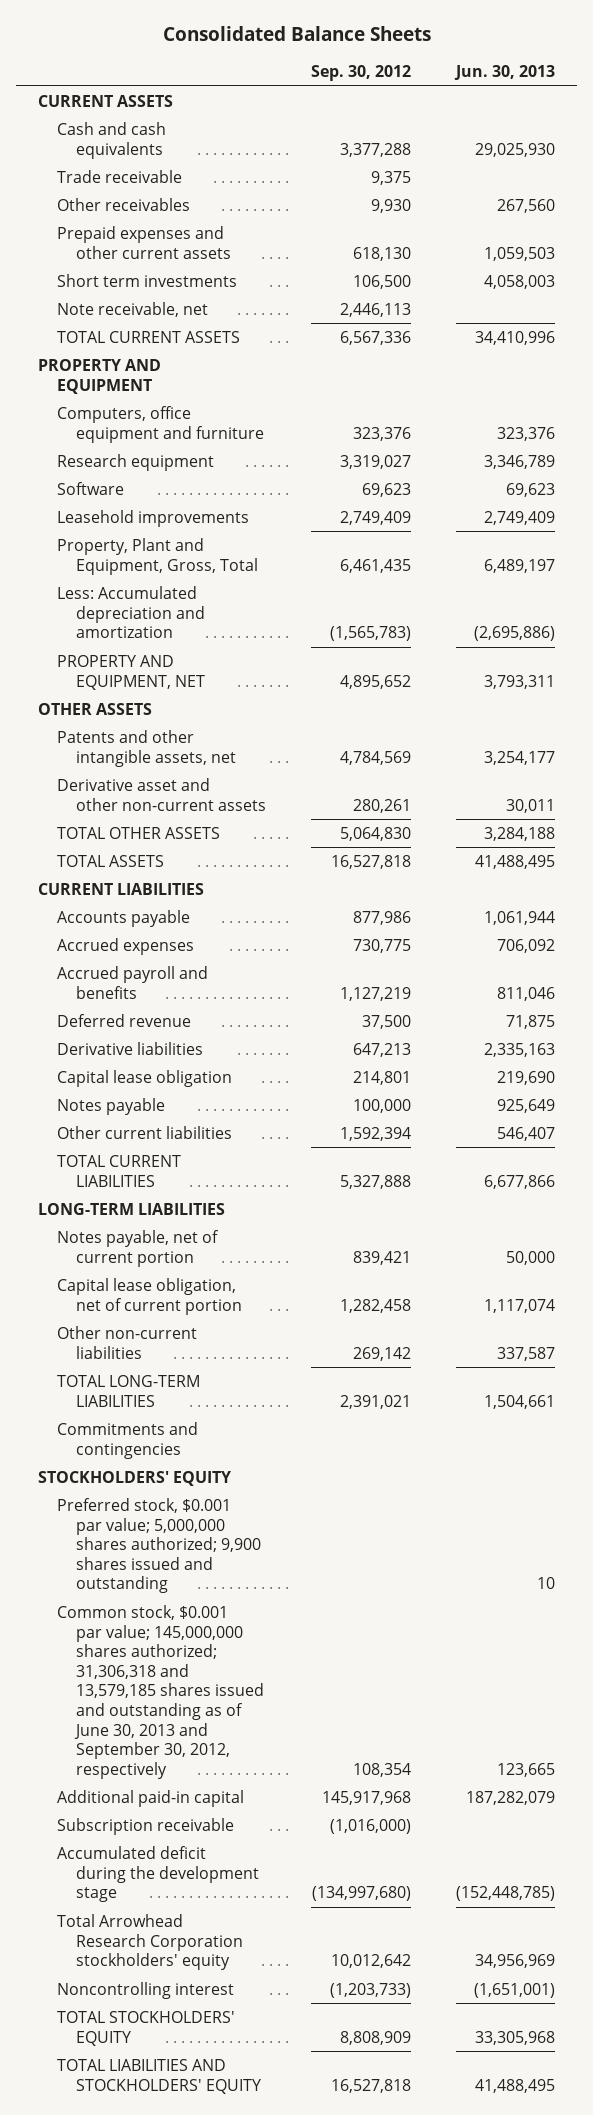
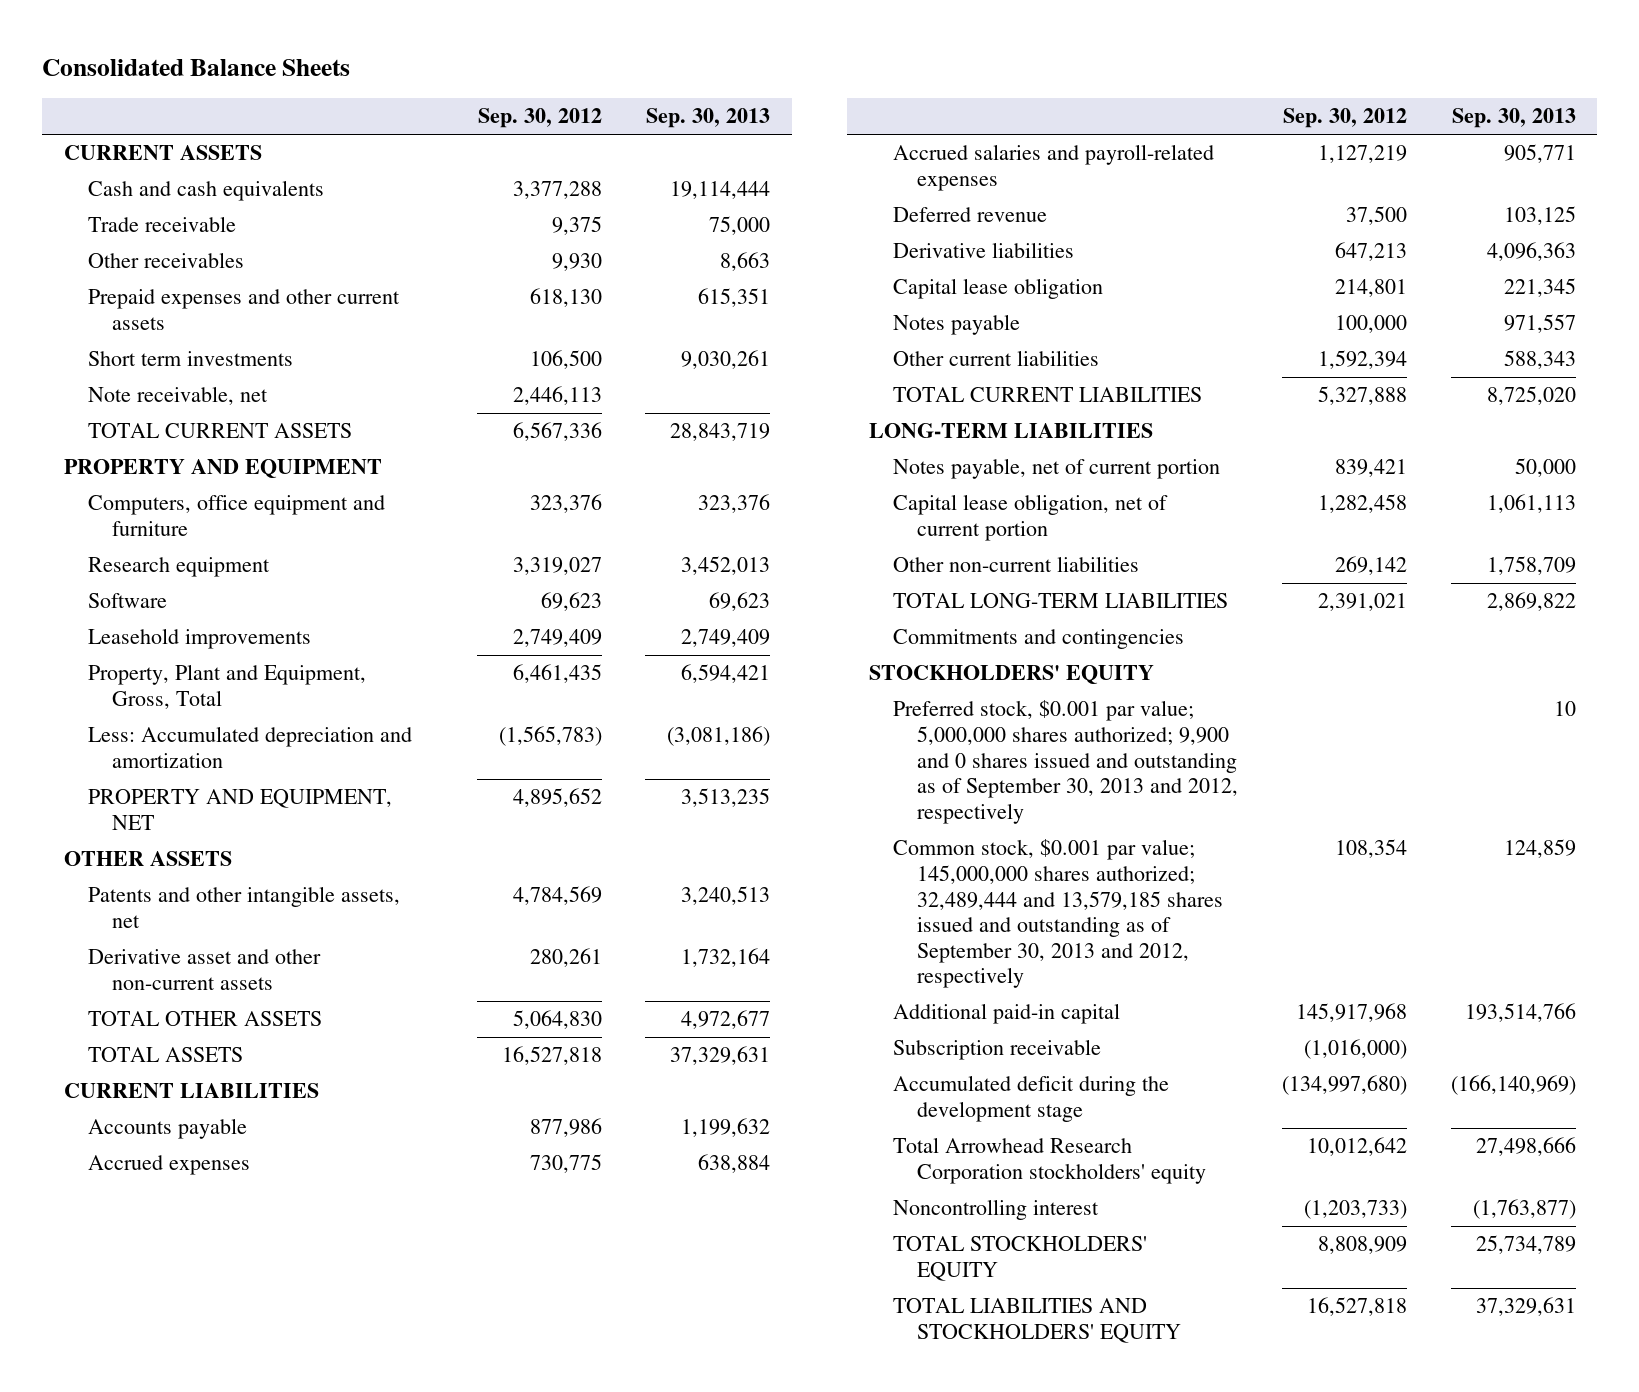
[453,65,555,81] Jun. 30, 2013 -> none
none -> [646,108,771,129] Sep. 30, 2013
[57,965,209,999] Accrued payroll and benefits -> [893,144,1215,191] Accrued salaries and payroll-related expenses
[57,1497,262,1594] Preferred stock, $0.001 par value; 5,000,000 shares authorized; 9,900 shares issued and outstanding -> [893,700,1239,824] Preferred stock, $0.001 par value; 5,000,000 shares authorized; 9,900 and 0 shares issued and outstanding as of September 30, 2013 and 2012, respectively
[57,1604,265,1779] Common stock, $0.001 par value; 145,000,000 shares authorized; 31,306,318 and 13,579,185 shares issued and outstanding as of June 30, 2013 and September 30, 2012, respectively -> [893,839,1224,989] Common stock, $0.001 par value; 145,000,000 shares authorized; 32,489,444 and 13,579,185 shares issued and outstanding as of September 30, 2013 and 2012, respectively

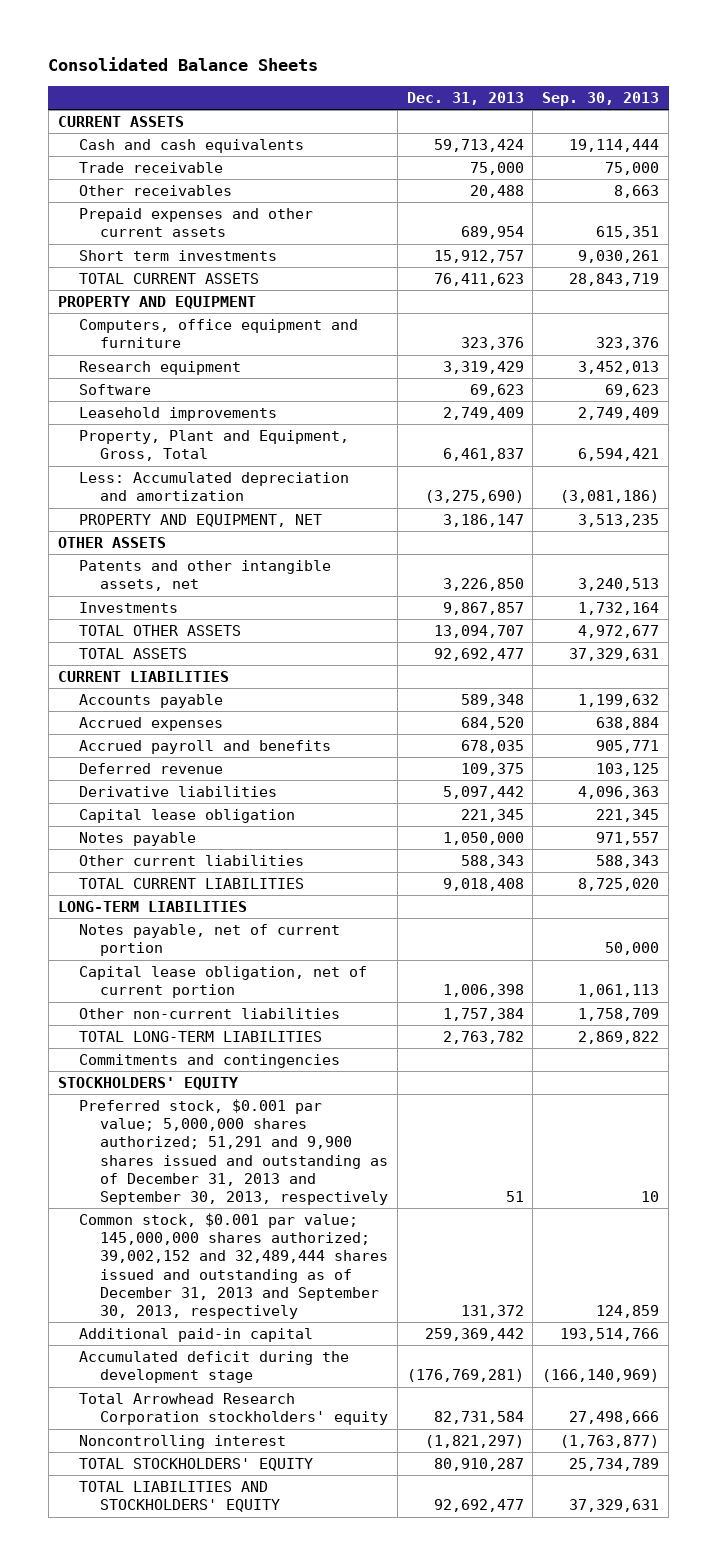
[477,108,602,129] Sep. 30, 2012 -> none
none -> [406,92,524,106] Dec. 31, 2013
[88,386,269,406] Note receivable, net -> none
[88,949,322,990] Derivative asset and other non-current assets -> [78,602,178,614] Investments
[893,144,1215,191] Accrued salaries and payroll-related expenses -> [78,740,331,755] Accrued payroll and benefits
[893,700,1239,824] Preferred stock, $0.001 par value; 5,000,000 shares authorized; 9,900 and 0 shares issued and outstanding as of September 30, 2013 and 2012, respectively -> [78,1099,388,1206] Preferred stock, $0.001 par value; 5,000,000 shares authorized; 51,291 and 9,900 shares issued and outstanding as of December 31, 2013 and September 30, 2013, respectively
[893,839,1224,989] Common stock, $0.001 par value; 145,000,000 shares authorized; 32,489,444 and 13,579,185 shares issued and outstanding as of September 30, 2013 and 2012, respectively -> [78,1213,388,1320] Common stock, $0.001 par value; 145,000,000 shares authorized; 39,002,152 and 32,489,444 shares issued and outstanding as of December 31, 2013 and September 30, 2013, respectively
[893,1039,1102,1061] Subscription receivable -> none

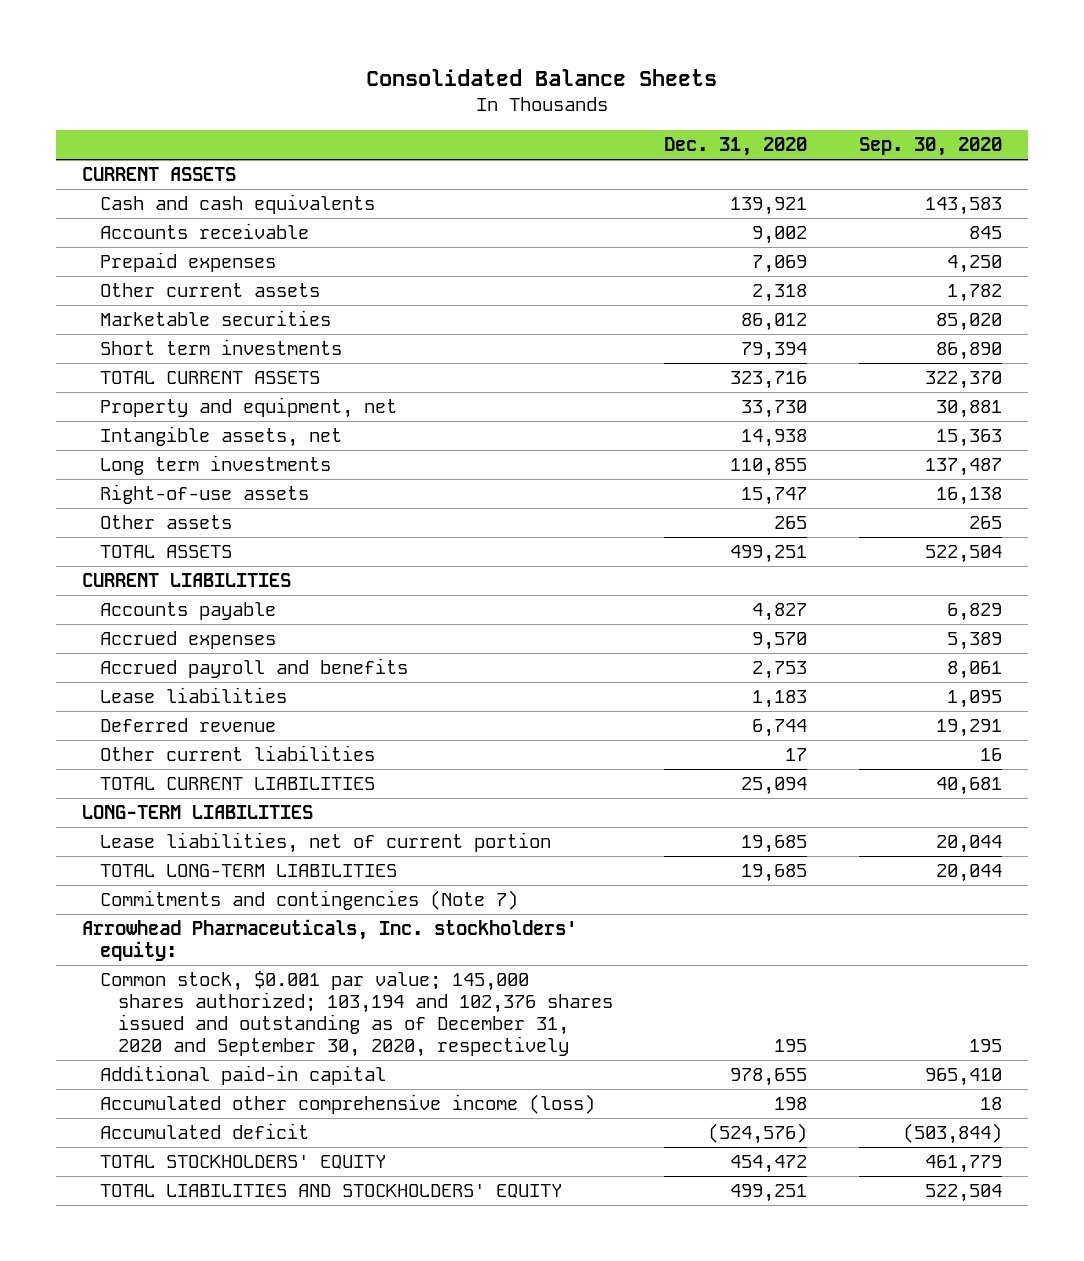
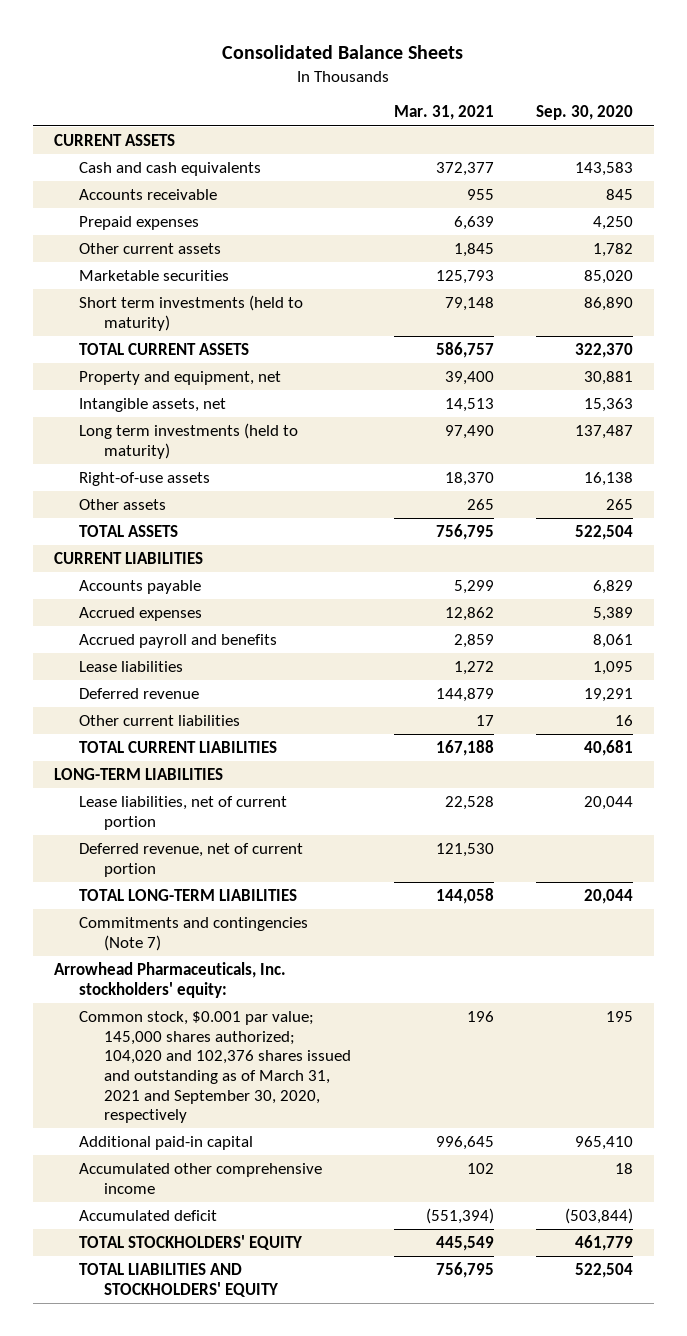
[664,137,808,157] Dec. 31, 2020 -> none
none -> [393,105,494,121] Mar. 31, 2021
[99,339,342,356] Short term investments -> [79,295,304,331] Short term investments (held to maturity)
[99,455,331,476] Long term investments -> [79,423,299,459] Long term investments (held to maturity)
none -> [79,843,304,877] Deferred revenue, net of current portion
[99,971,613,1058] Common stock, $0.001 par value; 145,000 shares authorized; 103,194 and 102,376 shares issued and outstanding as of December 31, 2020 and September 30, 2020, respectively -> [79,1011,352,1124] Common stock, $0.001 par value; 145,000 shares authorized; 104,020 and 102,376 shares issued and outstanding as of March 31, 2021 and September 30, 2020, respectively
[99,1094,595,1115] Accumulated other comprehensive income (loss) -> [79,1163,323,1194] Accumulated other comprehensive income

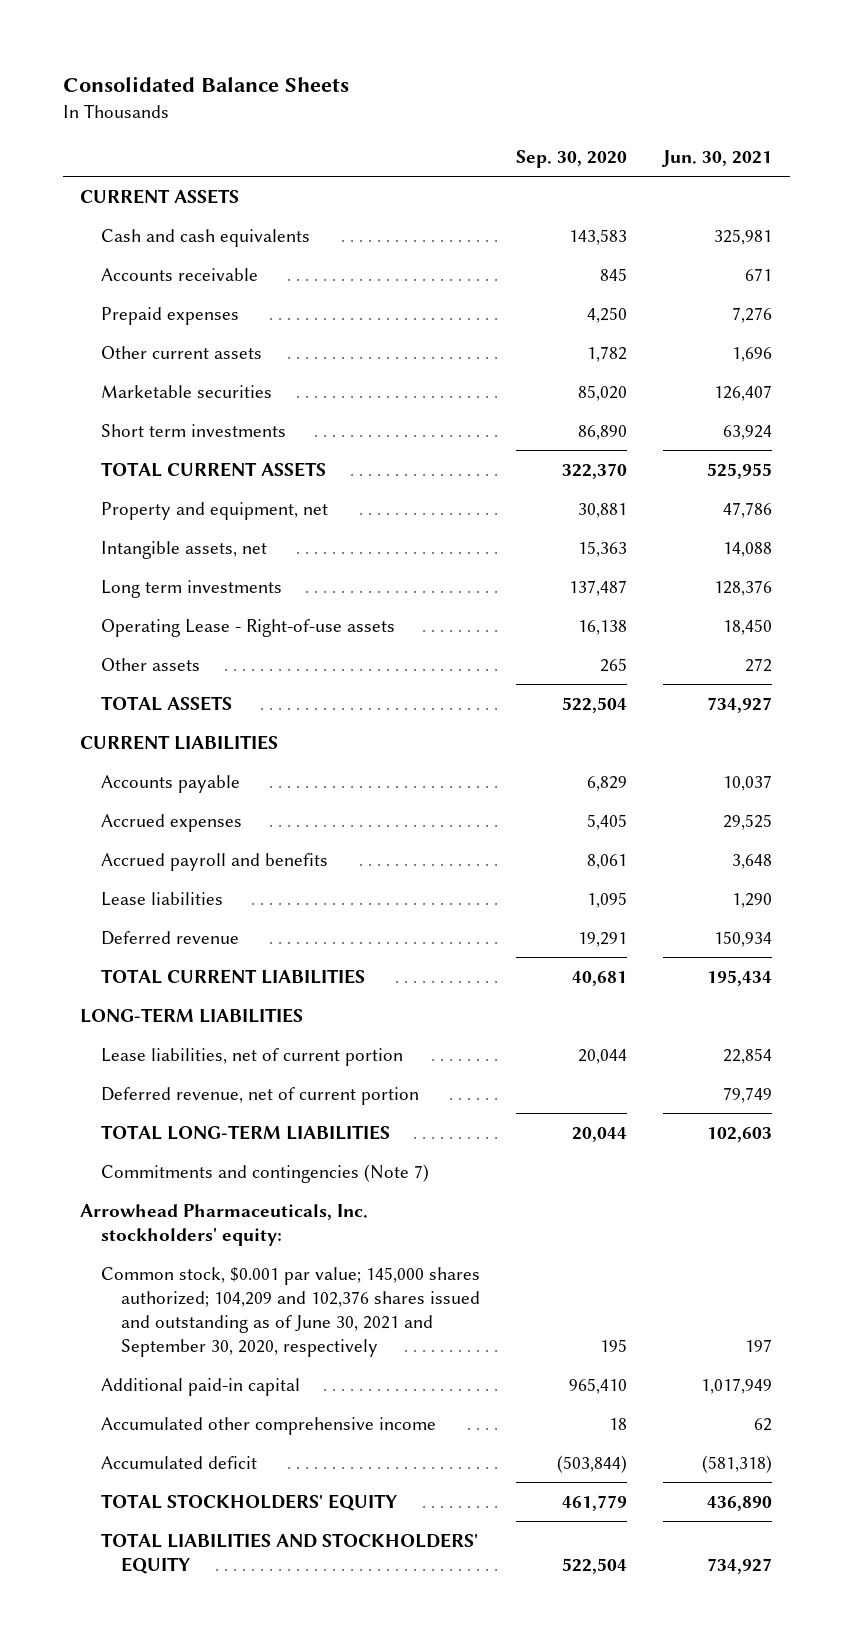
[393,105,494,121] Mar. 31, 2021 -> none
none -> [661,150,772,168] Jun. 30, 2021
[79,295,304,331] Short term investments (held to maturity) -> [100,423,286,437] Short term investments
[79,423,299,459] Long term investments (held to maturity) -> [100,579,282,598] Long term investments
[79,472,211,487] Right-of-use assets -> [100,618,395,637] Operating Lease - Right-of-use assets
[592,607,633,622] 5,389 -> [587,813,628,830] 5,405
[79,715,241,727] Other current liabilities -> none
[79,1011,352,1124] Common stock, $0.001 par value; 145,000 shares authorized; 104,020 and 102,376 shares issued and outstanding as of March 31, 2021 and September 30, 2020, respectively -> [100,1266,481,1357] Common stock, $0.001 par value; 145,000 shares authorized; 104,209 and 102,376 shares issued and outstanding as of June 30, 2021 and September 30, 2020, respectively

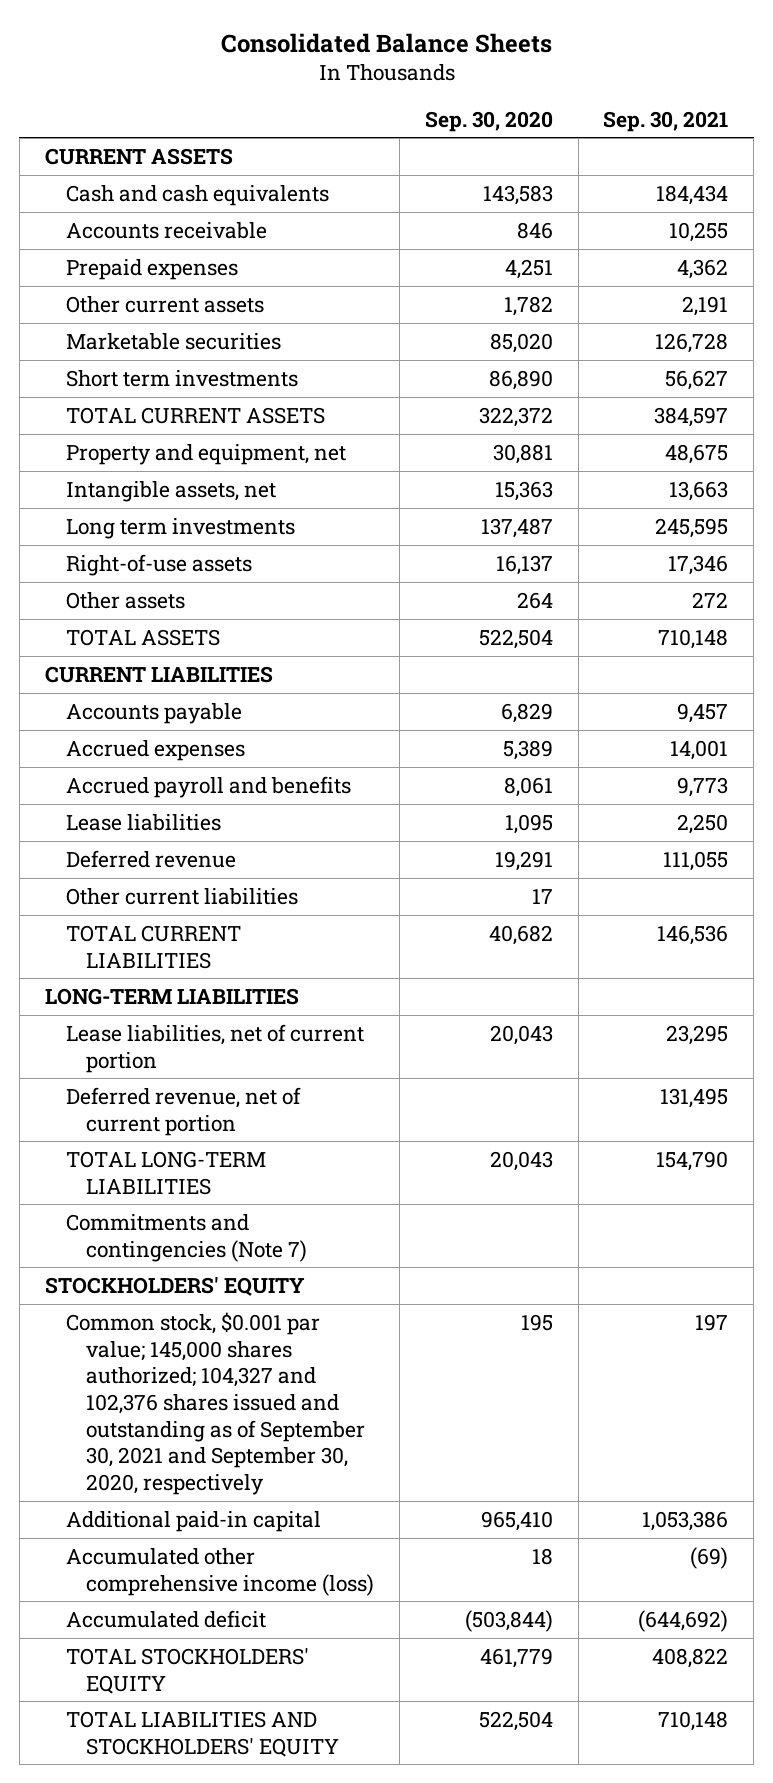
[661,150,772,168] Jun. 30, 2021 -> none
none -> [603,110,729,132] Sep. 30, 2021
[600,267,628,281] 845 -> [516,221,553,239] 846
[587,306,628,323] 4,250 -> [504,258,553,279] 4,251
[562,462,628,479] 322,370 -> [478,406,553,427] 322,372
[100,618,395,637] Operating Lease - Right-of-use assets -> [65,553,252,576] Right-of-use assets
[578,619,628,635] 16,138 -> [495,554,553,575] 16,137
[600,657,628,672] 265 -> [516,591,553,609] 264
[587,813,628,830] 5,405 -> [502,739,553,760] 5,389
none -> [65,887,298,905] Other current liabilities
[572,970,628,986] 40,681 -> [488,924,553,945] 40,682
[578,1048,628,1064] 20,044 -> [489,1024,553,1045] 20,043
[572,1126,628,1142] 20,044 -> [489,1150,553,1171] 20,043
[80,1203,369,1246] Arrowhead Pharmaceuticals, Inc. stockholders' equity: -> none
none -> [44,1276,305,1296] STOCKHOLDERS' EQUITY
[100,1266,481,1357] Common stock, $0.001 par value; 145,000 shares authorized; 104,209 and 102,376 shares issued and outstanding as of June 30, 2021 and September 30, 2020, respectively -> [65,1311,366,1496] Common stock, $0.001 par value; 145,000 shares authorized; 104,327 and 102,376 shares issued and outstanding as of September 30, 2021 and September 30, 2020, respectively
[100,1416,436,1435] Accumulated other comprehensive income -> [65,1547,375,1596] Accumulated other comprehensive income (loss)

